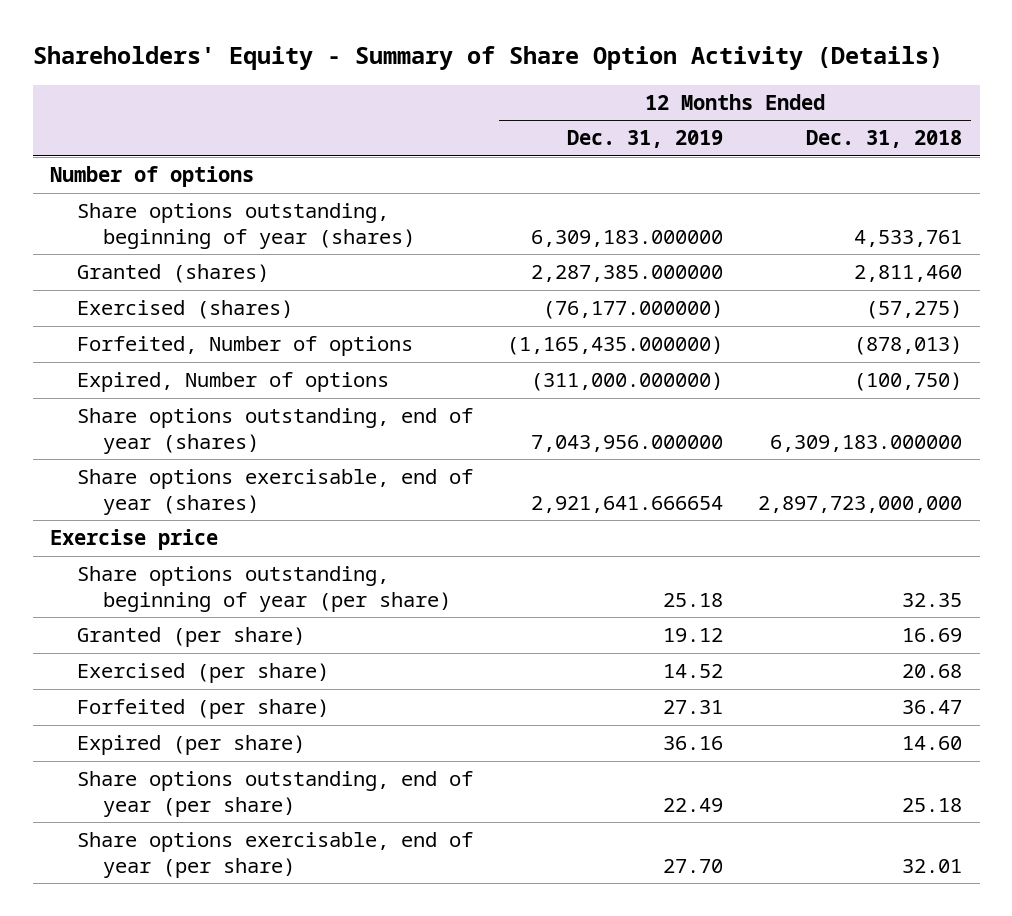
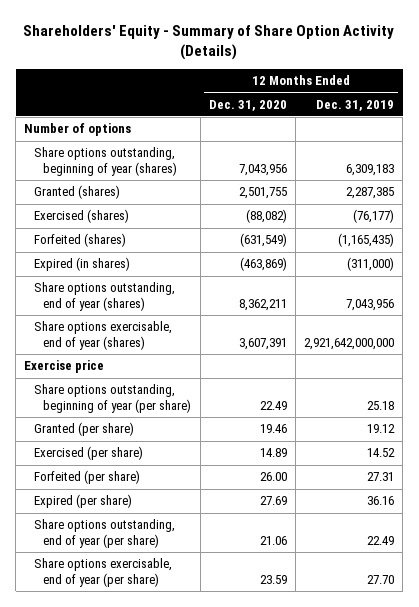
[806,130,963,149] Dec. 31, 2018 -> none
none -> [208,99,287,111] Dec. 31, 2020
[76,372,389,393] Expired, Number of options -> none
[531,229,724,247] 6,309,183.000000 -> [346,164,395,177] 6,309,183
[531,265,724,283] 2,287,385.000000 -> [346,187,395,200] 2,287,385
[543,300,724,320] (76,177.000000) -> [353,209,395,224] (76,177)
[76,336,413,357] Forfeited, Number of options -> [33,233,126,248] Forfeited (shares)
[507,336,724,356] (1,165,435.000000) -> [338,233,395,248] (1,165,435)
none -> [33,257,130,272] Expired (in shares)
[531,434,724,452] 7,043,956.000000 -> [346,299,395,312] 7,043,956
[531,495,724,513] 2,921,641.666654 -> [304,338,395,351] 2,921,642,000,000

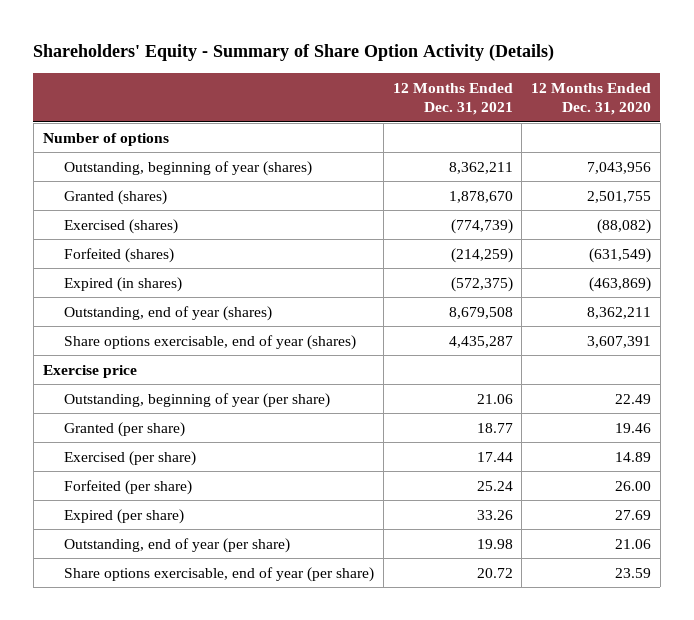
[316,99,395,111] Dec. 31, 2019 -> none
none -> [392,82,513,116] 12 Months Ended Dec. 31, 2021
[33,147,178,177] Share options outstanding, beginning of year (shares) -> [64,160,313,176] Outstanding, beginning of year (shares)
[33,282,175,312] Share options outstanding, end of year (shares) -> [64,305,273,321] Outstanding, end of year (shares)
[33,384,192,414] Share options outstanding, beginning of year (per share) -> [64,392,331,408] Outstanding, beginning of year (per share)
[33,519,175,549] Share options outstanding, end of year (per share) -> [64,537,291,553] Outstanding, end of year (per share)

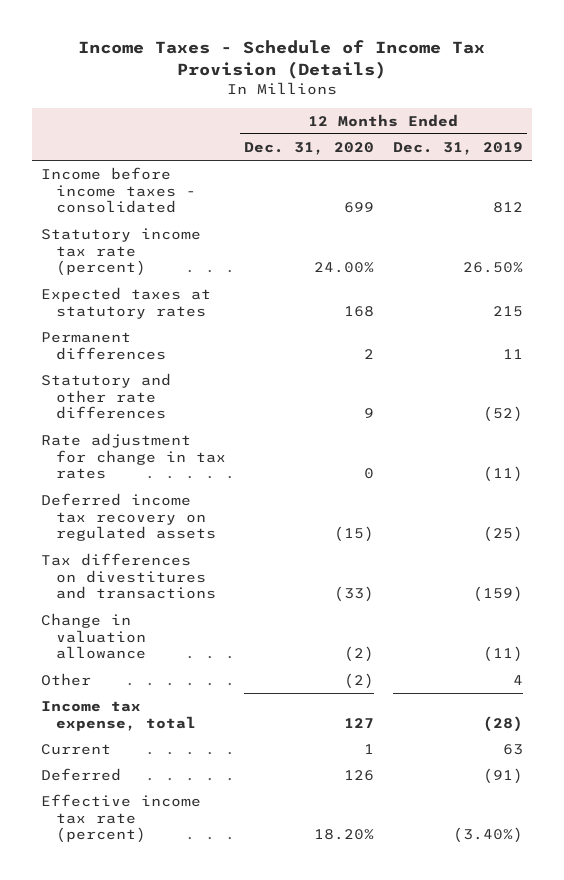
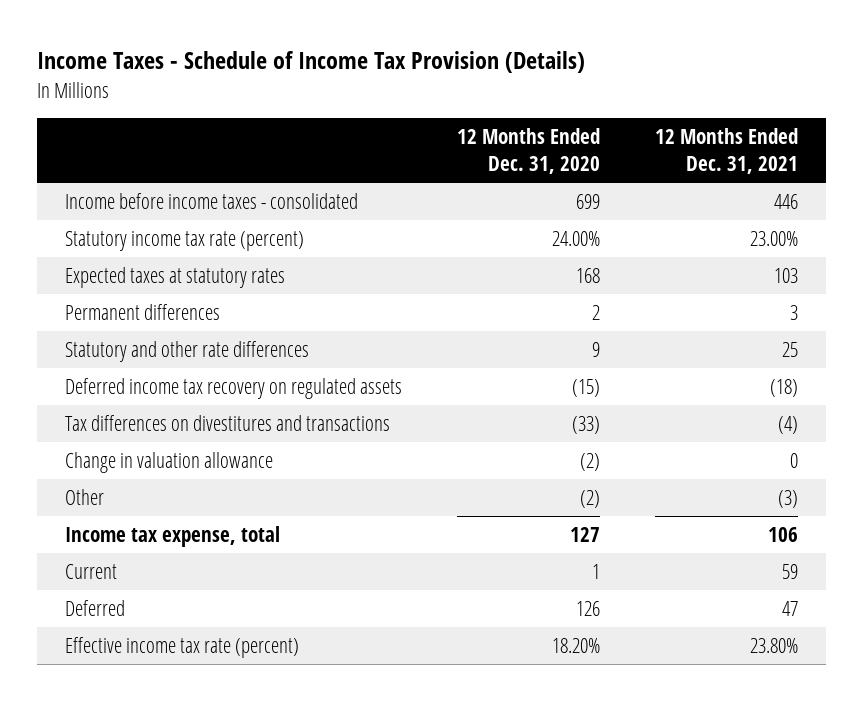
[392,141,523,155] Dec. 31, 2019 -> none
none -> [655,128,799,174] 12 Months Ended Dec. 31, 2021
[41,433,226,480] Rate adjustment for change in tax rates -> none

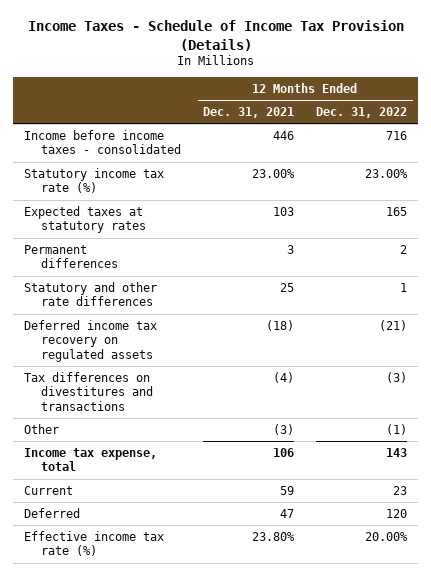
[456,128,600,174] 12 Months Ended Dec. 31, 2020 -> none
none -> [316,107,408,119] Dec. 31, 2022
[64,231,304,252] Statutory income tax rate (percent) -> [24,167,165,194] Statutory income tax rate (%)
[64,452,273,474] Change in valuation allowance -> none
[64,637,299,659] Effective income tax rate (percent) -> [24,530,165,557] Effective income tax rate (%)

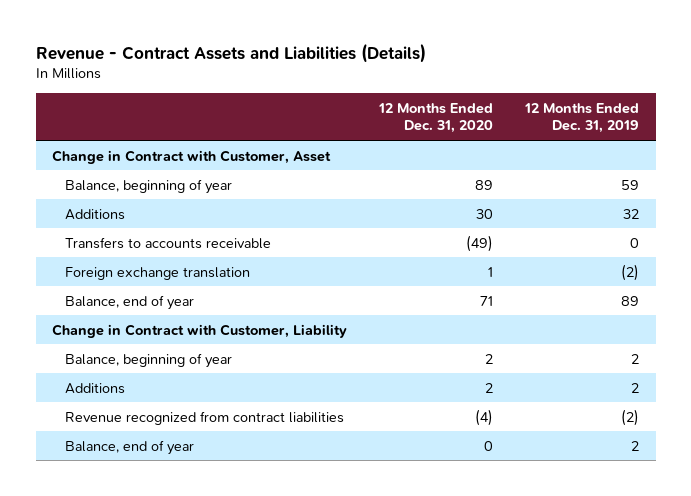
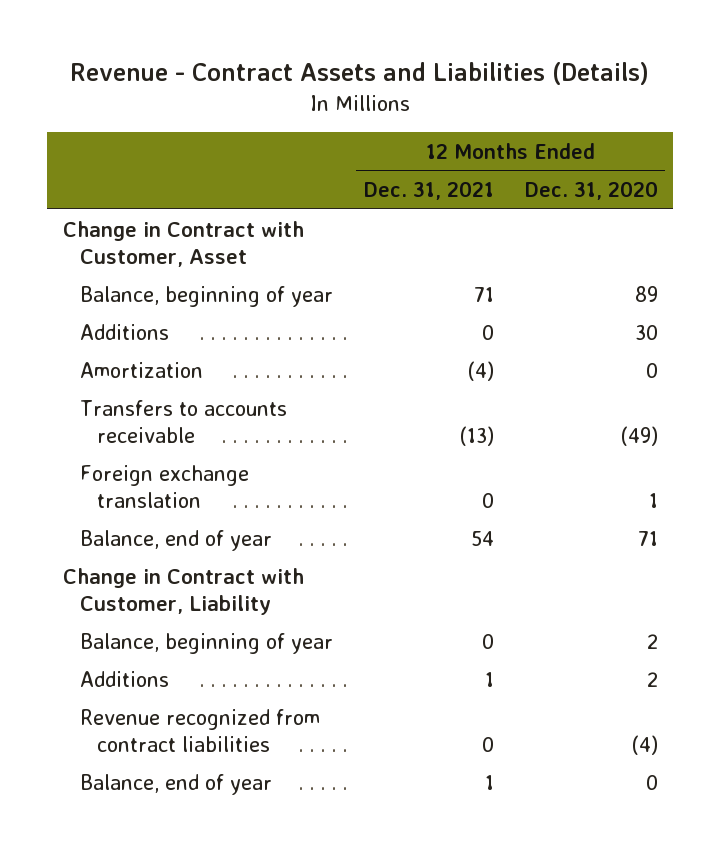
[524,102,640,134] 12 Months Ended Dec. 31, 2019 -> none
none -> [363,181,494,201] Dec. 31, 2021
none -> [79,361,203,378] Amortization

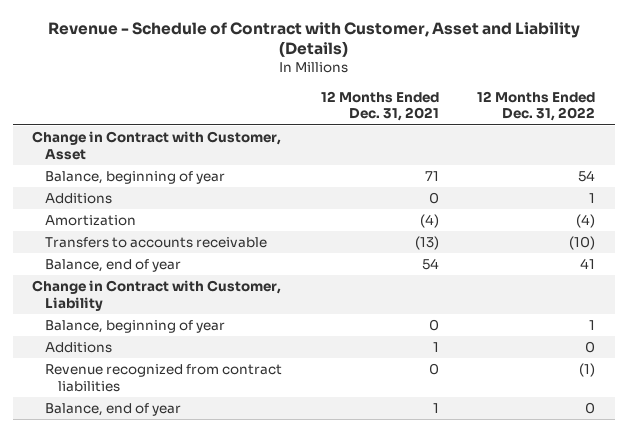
[70,62,650,86] Revenue - Contract Assets and Liabilities (Details) -> [47,21,580,58] Revenue - Schedule of Contract with Customer, Asset and Liability (Details)
[524,181,658,201] Dec. 31, 2020 -> none
none -> [477,90,596,122] 12 Months Ended Dec. 31, 2022
[79,464,249,508] Foreign exchange translation -> none

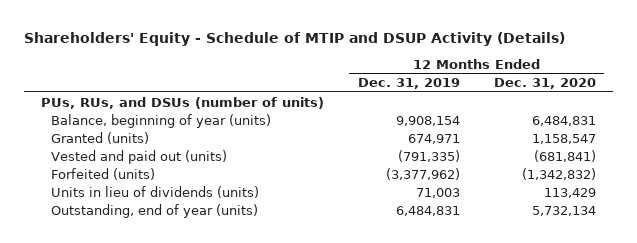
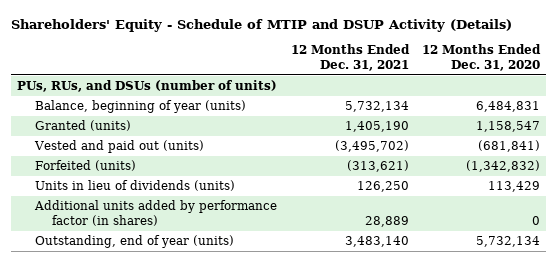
[357,78,460,90] Dec. 31, 2019 -> none
none -> [290,44,410,71] 12 Months Ended Dec. 31, 2021
none -> [33,200,277,226] Additional units added by performance factor (in shares)

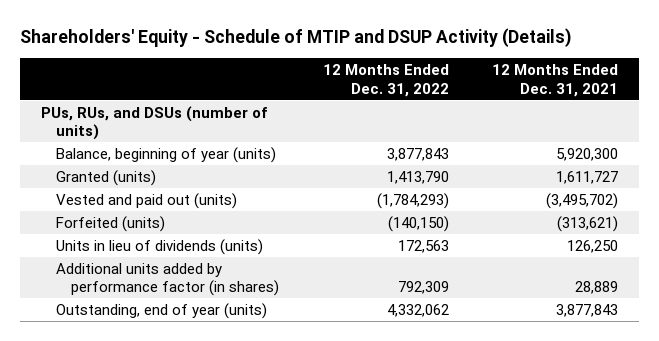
[421,44,541,71] 12 Months Ended Dec. 31, 2020 -> none
none -> [322,64,449,97] 12 Months Ended Dec. 31, 2022
[344,101,409,113] 5,732,134 -> [555,147,618,161] 5,920,300
[344,121,409,133] 1,405,190 -> [555,170,618,184] 1,611,727
[344,236,409,248] 3,483,140 -> [555,303,618,317] 3,877,843

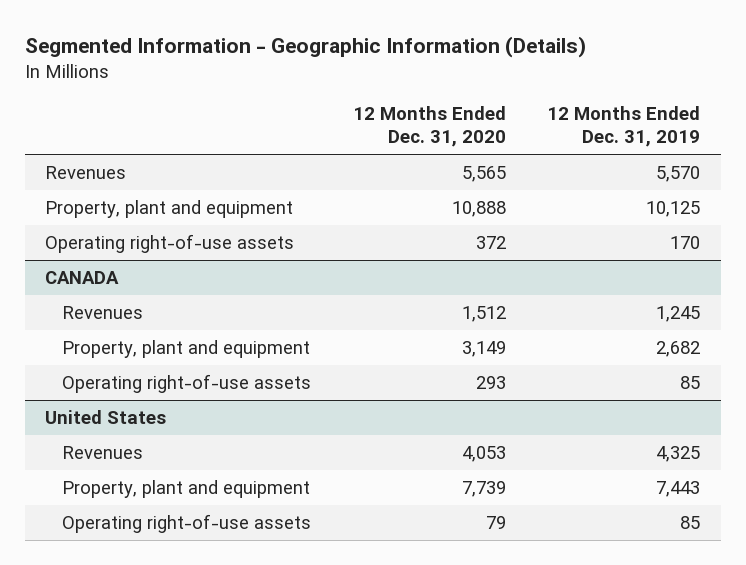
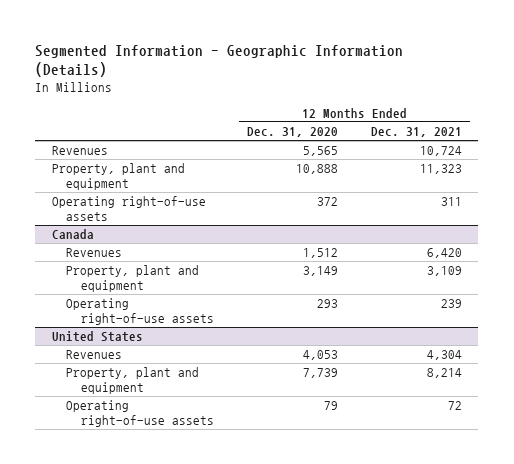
[547,105,701,148] 12 Months Ended Dec. 31, 2019 -> none
none -> [371,127,463,138] Dec. 31, 2021
[45,271,120,285] CANADA -> [51,229,94,240] Canada

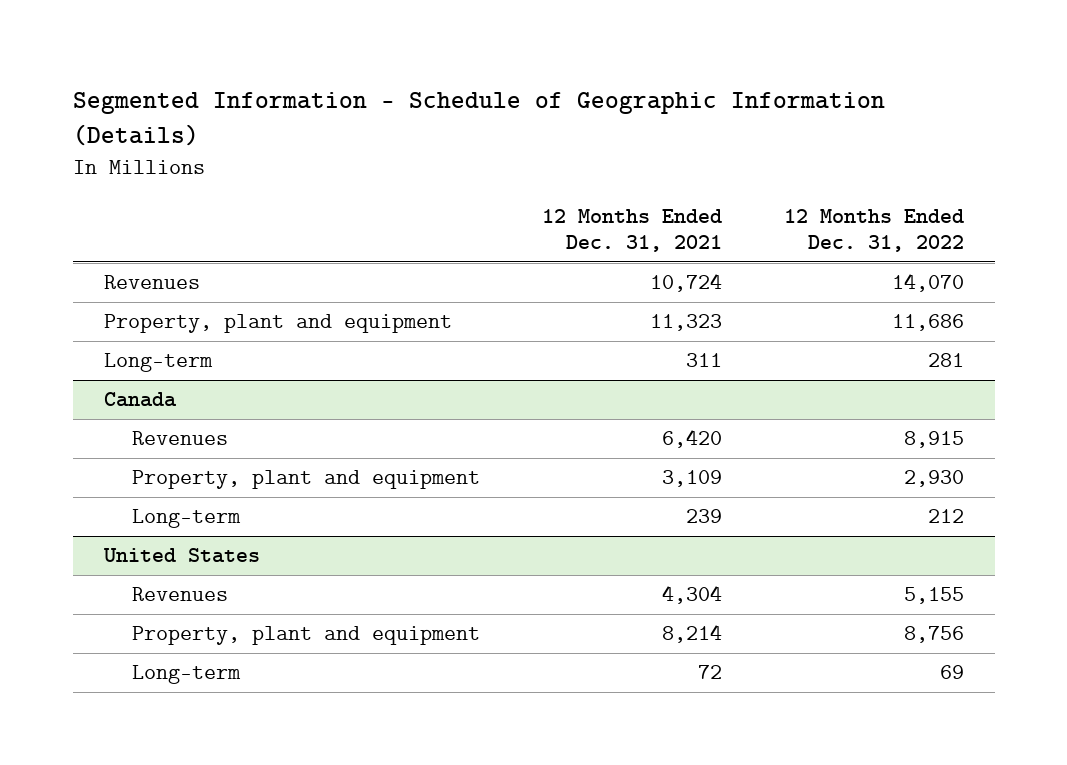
[35,44,404,78] Segmented Information - Geographic Information (Details) -> [72,91,885,147] Segmented Information - Schedule of Geographic Information (Details)
[247,127,339,138] Dec. 31, 2020 -> none
none -> [783,208,964,253] 12 Months Ended Dec. 31, 2022
[51,196,206,222] Operating right-of-use assets -> [103,353,213,373] Long-term
[66,298,215,326] Operating right-of-use assets -> [131,509,241,529] Long-term
[66,400,215,428] Operating right-of-use assets -> none
none -> [131,665,241,685] Long-term

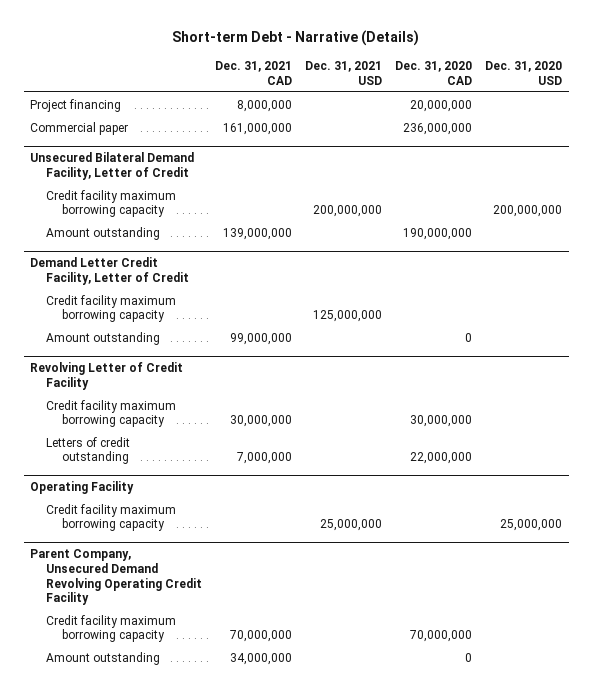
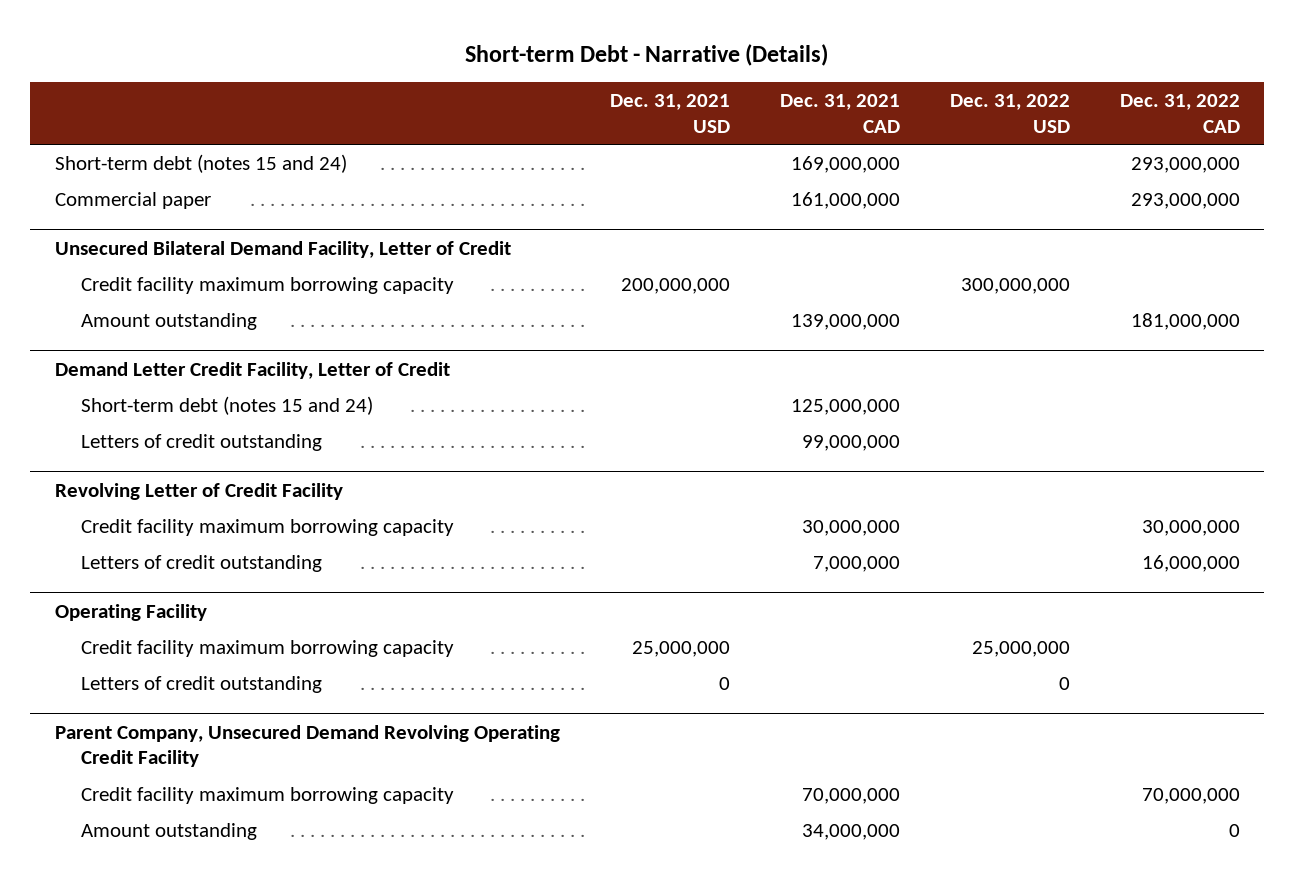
[395,61,473,85] Dec. 31, 2020 CAD -> none
[485,61,563,85] Dec. 31, 2020 USD -> none
none -> [949,94,1070,133] Dec. 31, 2022 USD
none -> [1119,94,1240,133] Dec. 31, 2022 CAD
[30,98,122,112] Project financing -> none
none -> [54,153,347,173] Short-term debt (notes 15 and 24)
[46,294,177,323] Credit facility maximum borrowing capacity -> none
[46,331,161,345] Amount outstanding -> none
none -> [80,395,373,415] Short-term debt (notes 15 and 24)
none -> [80,433,322,451] Letters of credit outstanding
none -> [80,675,322,693] Letters of credit outstanding

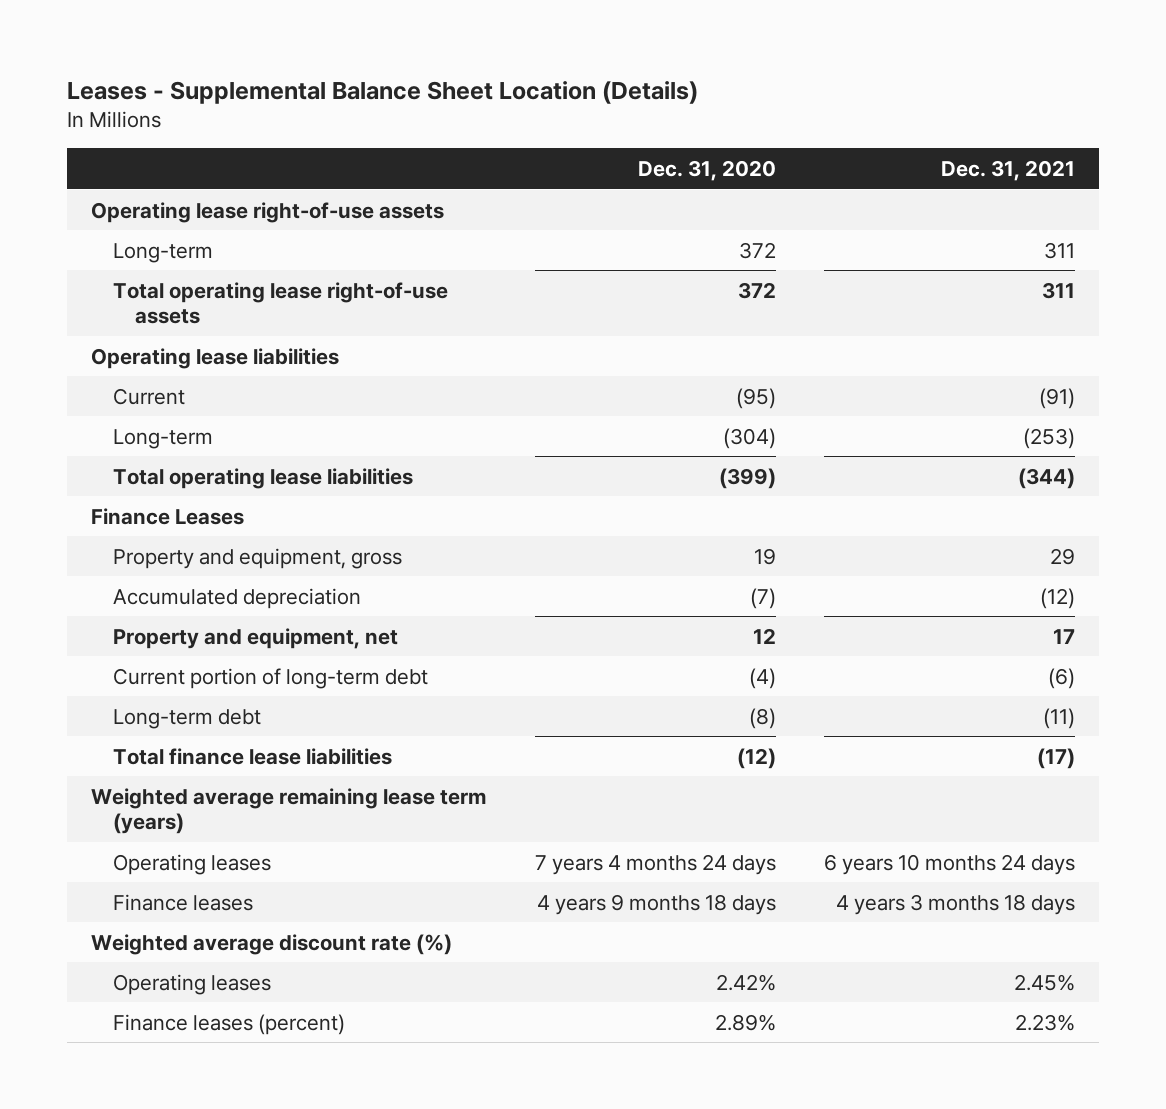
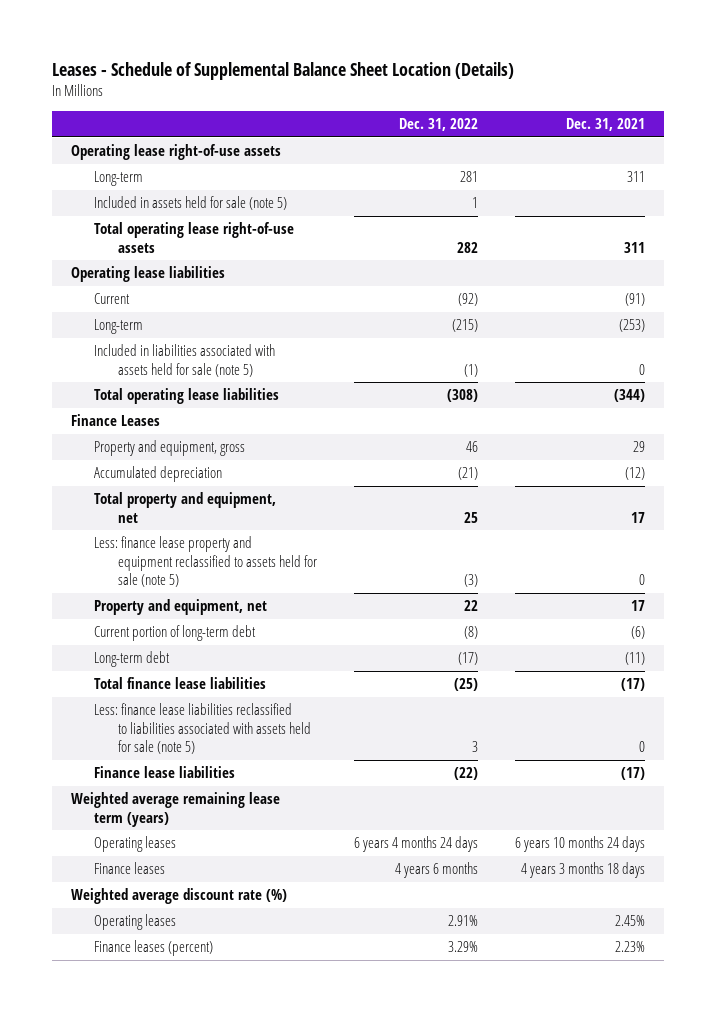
[67,81,699,105] Leases - Supplemental Balance Sheet Location (Details) -> [52,61,515,80] Leases - Schedule of Supplemental Balance Sheet Location (Details)
[637,159,776,181] Dec. 31, 2020 -> none
none -> [399,118,479,132] Dec. 31, 2022
none -> [94,196,288,211] Included in assets held for sale (note 5)
none -> [94,344,276,377] Included in liabilities associated with assets held for sale (note 5)
none -> [94,492,277,523] Total property and equipment, net
none -> [94,536,317,587] Less: finance lease property and equipment reclassified to assets held for sale (note 5)
none -> [94,703,311,754] Less: finance lease liabilities reclassified to liabilities associated with assets held for sale (note 5)
none -> [94,766,236,779] Finance lease liabilities

